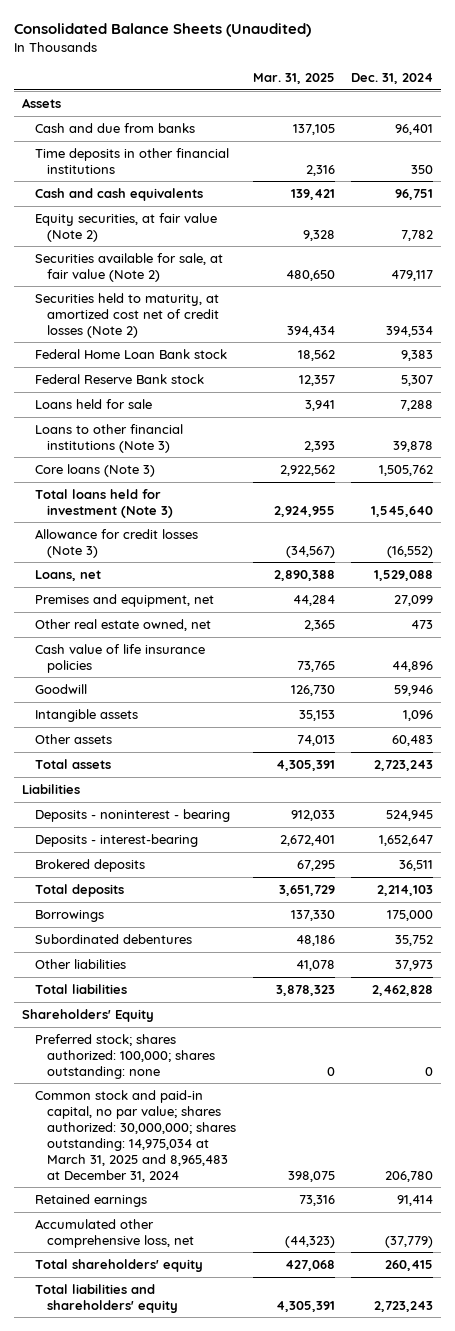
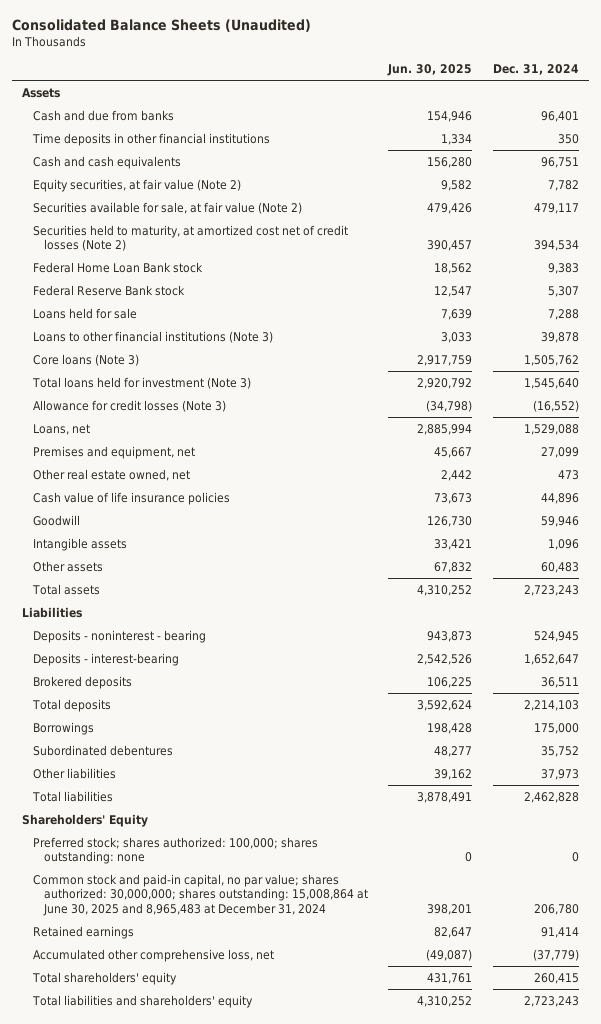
[252,73,335,85] Mar. 31, 2025 -> none
none -> [387,64,473,77] Jun. 30, 2025
[34,1089,237,1182] Common stock and paid-in capital, no par value; shares authorized: 30,000,000; shares outstanding: 14,975,034 at March 31, 2025 and 8,965,483 at December 31, 2024 -> [32,873,368,916] Common stock and paid-in capital, no par value; shares authorized: 30,000,000; shares outstanding: 15,008,864 at June 30, 2025 and 8,965,483 at December 31, 2024

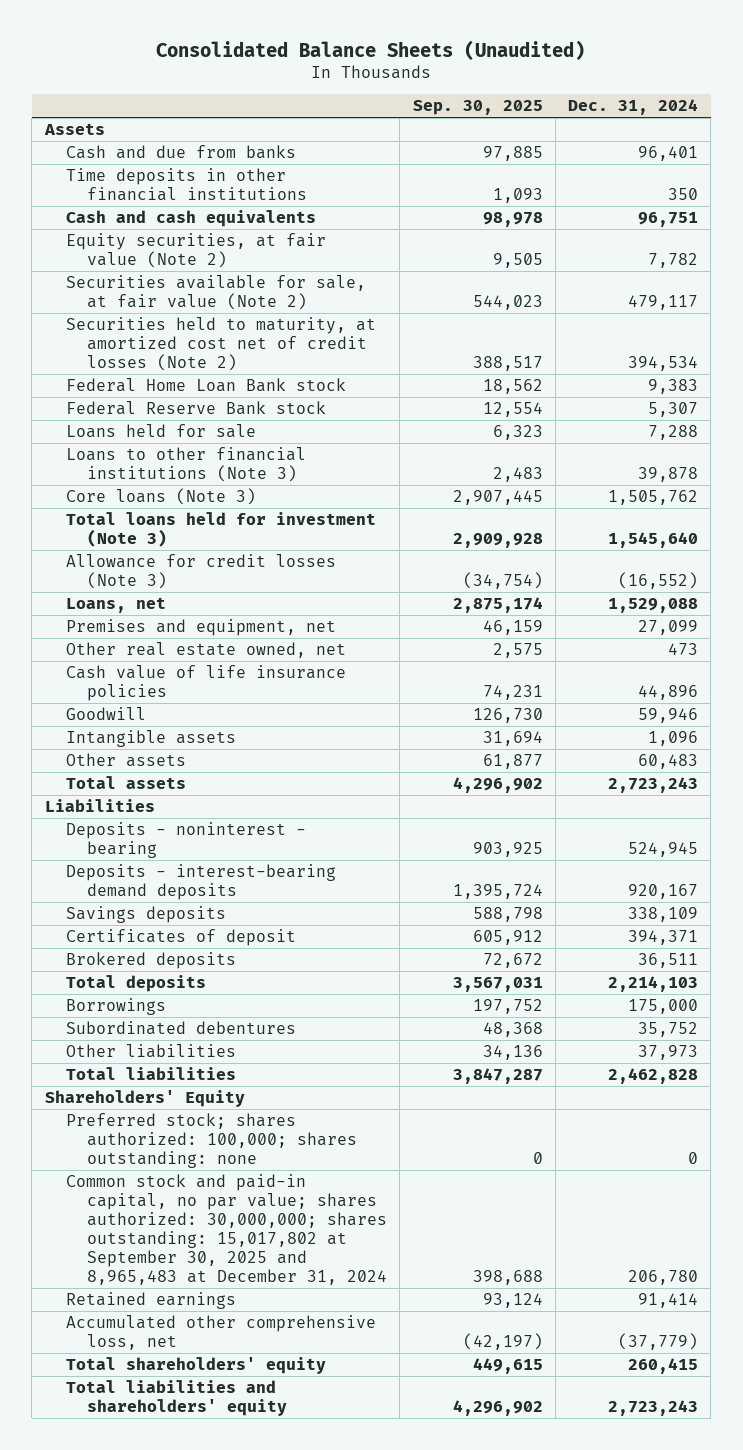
[387,64,473,77] Jun. 30, 2025 -> none
none -> [412,100,543,116] Sep. 30, 2025
[32,652,179,666] Deposits - interest-bearing -> [65,864,336,900] Deposits - interest-bearing demand deposits
[523,653,579,665] 1,652,647 -> [628,883,699,899] 920,167
none -> [65,906,226,924] Savings deposits
none -> [65,929,296,947] Certificates of deposit
[32,873,368,916] Common stock and paid-in capital, no par value; shares authorized: 30,000,000; shares outstanding: 15,008,864 at June 30, 2025 and 8,965,483 at December 31, 2024 -> [65,1174,388,1285] Common stock and paid-in capital, no par value; shares authorized: 30,000,000; shares outstanding: 15,017,802 at September 30, 2025 and 8,965,483 at December 31, 2024

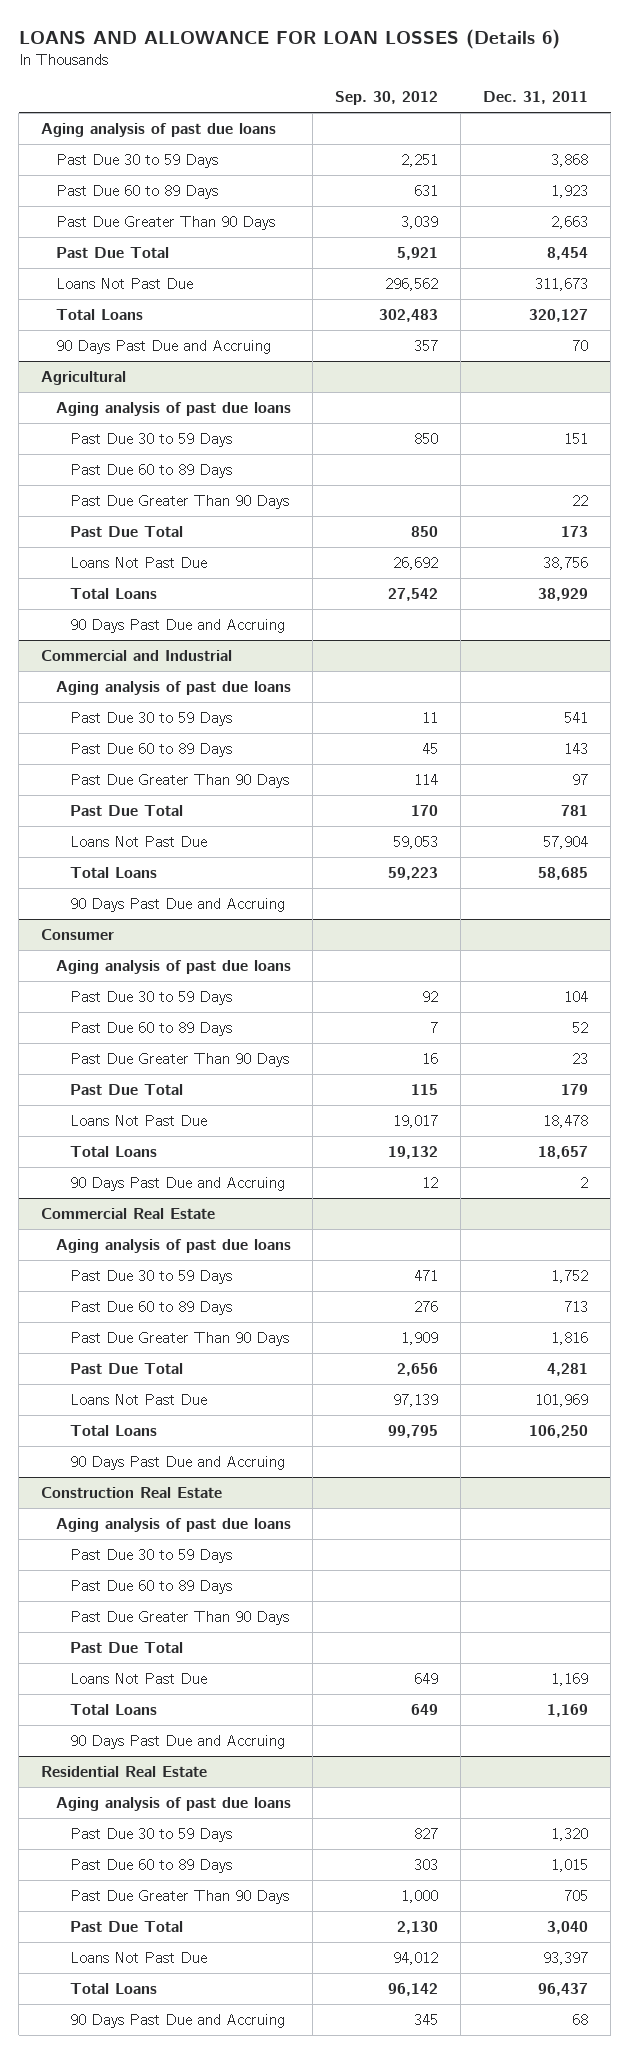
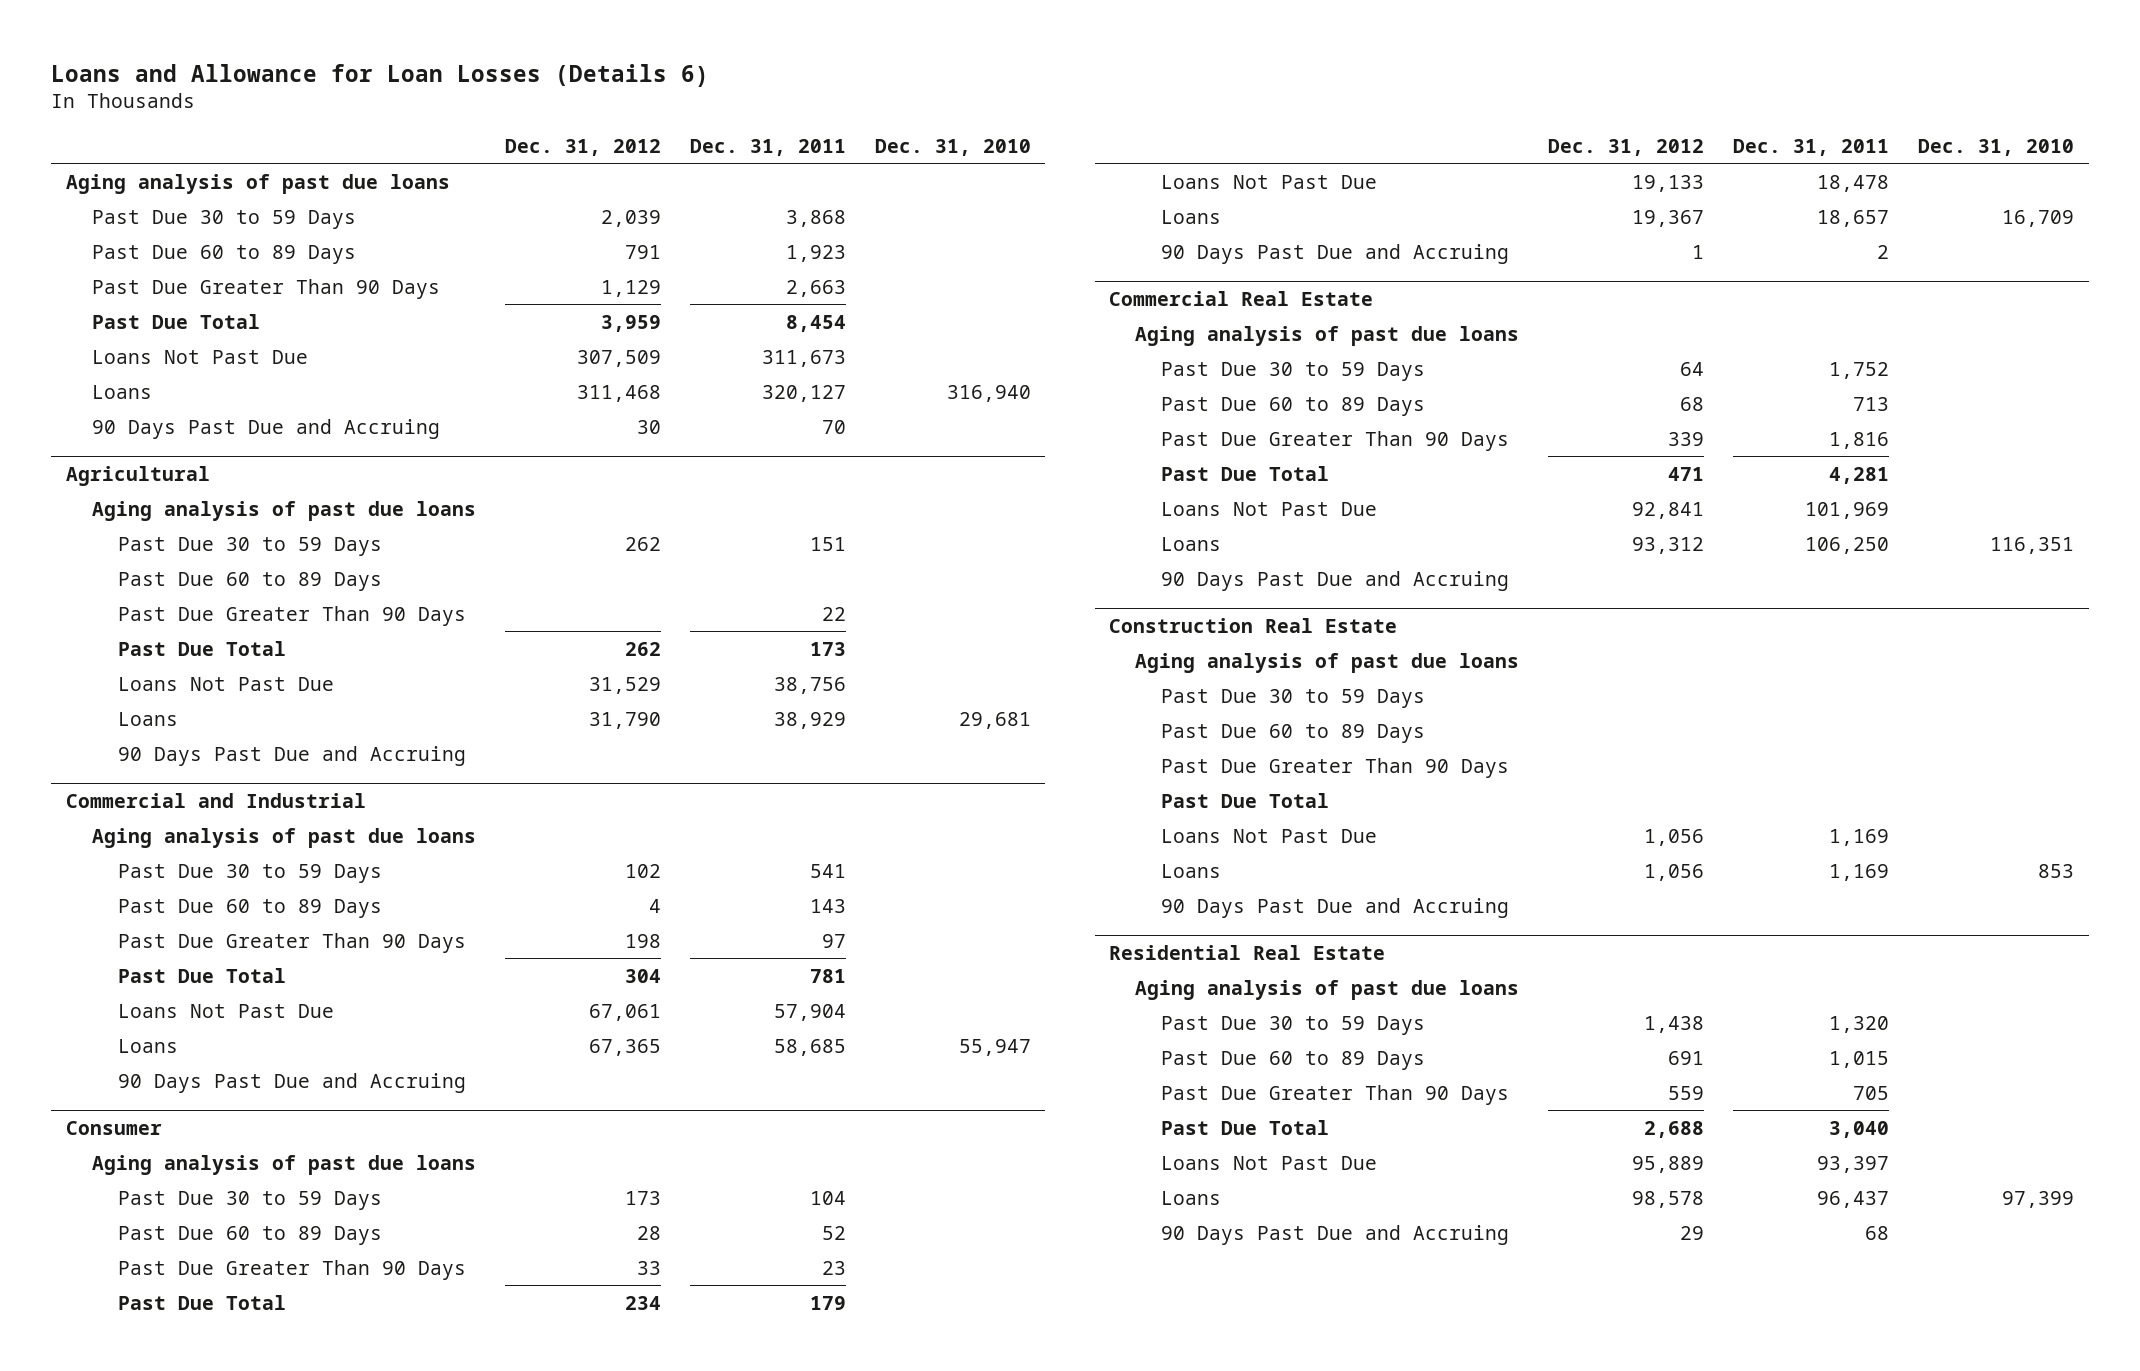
[18,28,560,49] LOANS AND ALLOWANCE FOR LOAN LOSSES (Details 6) -> [51,63,710,87] Loans and Allowance for Loan Losses (Details 6)
[335,91,439,106] Sep. 30, 2012 -> none
none -> [504,138,661,156] Dec. 31, 2012
none -> [874,138,1031,156] Dec. 31, 2010
[55,308,143,320] Total Loans -> [91,384,152,399] Loans
[69,587,157,599] Total Loans -> [117,711,178,726] Loans
[69,866,157,878] Total Loans -> [117,1038,178,1053] Loans
[69,1145,157,1157] Total Loans -> [1161,209,1222,224] Loans
[69,1424,157,1436] Total Loans -> [1161,536,1222,551] Loans
[69,1703,157,1715] Total Loans -> [1161,863,1222,878] Loans
[69,1982,157,1994] Total Loans -> [1161,1190,1222,1205] Loans

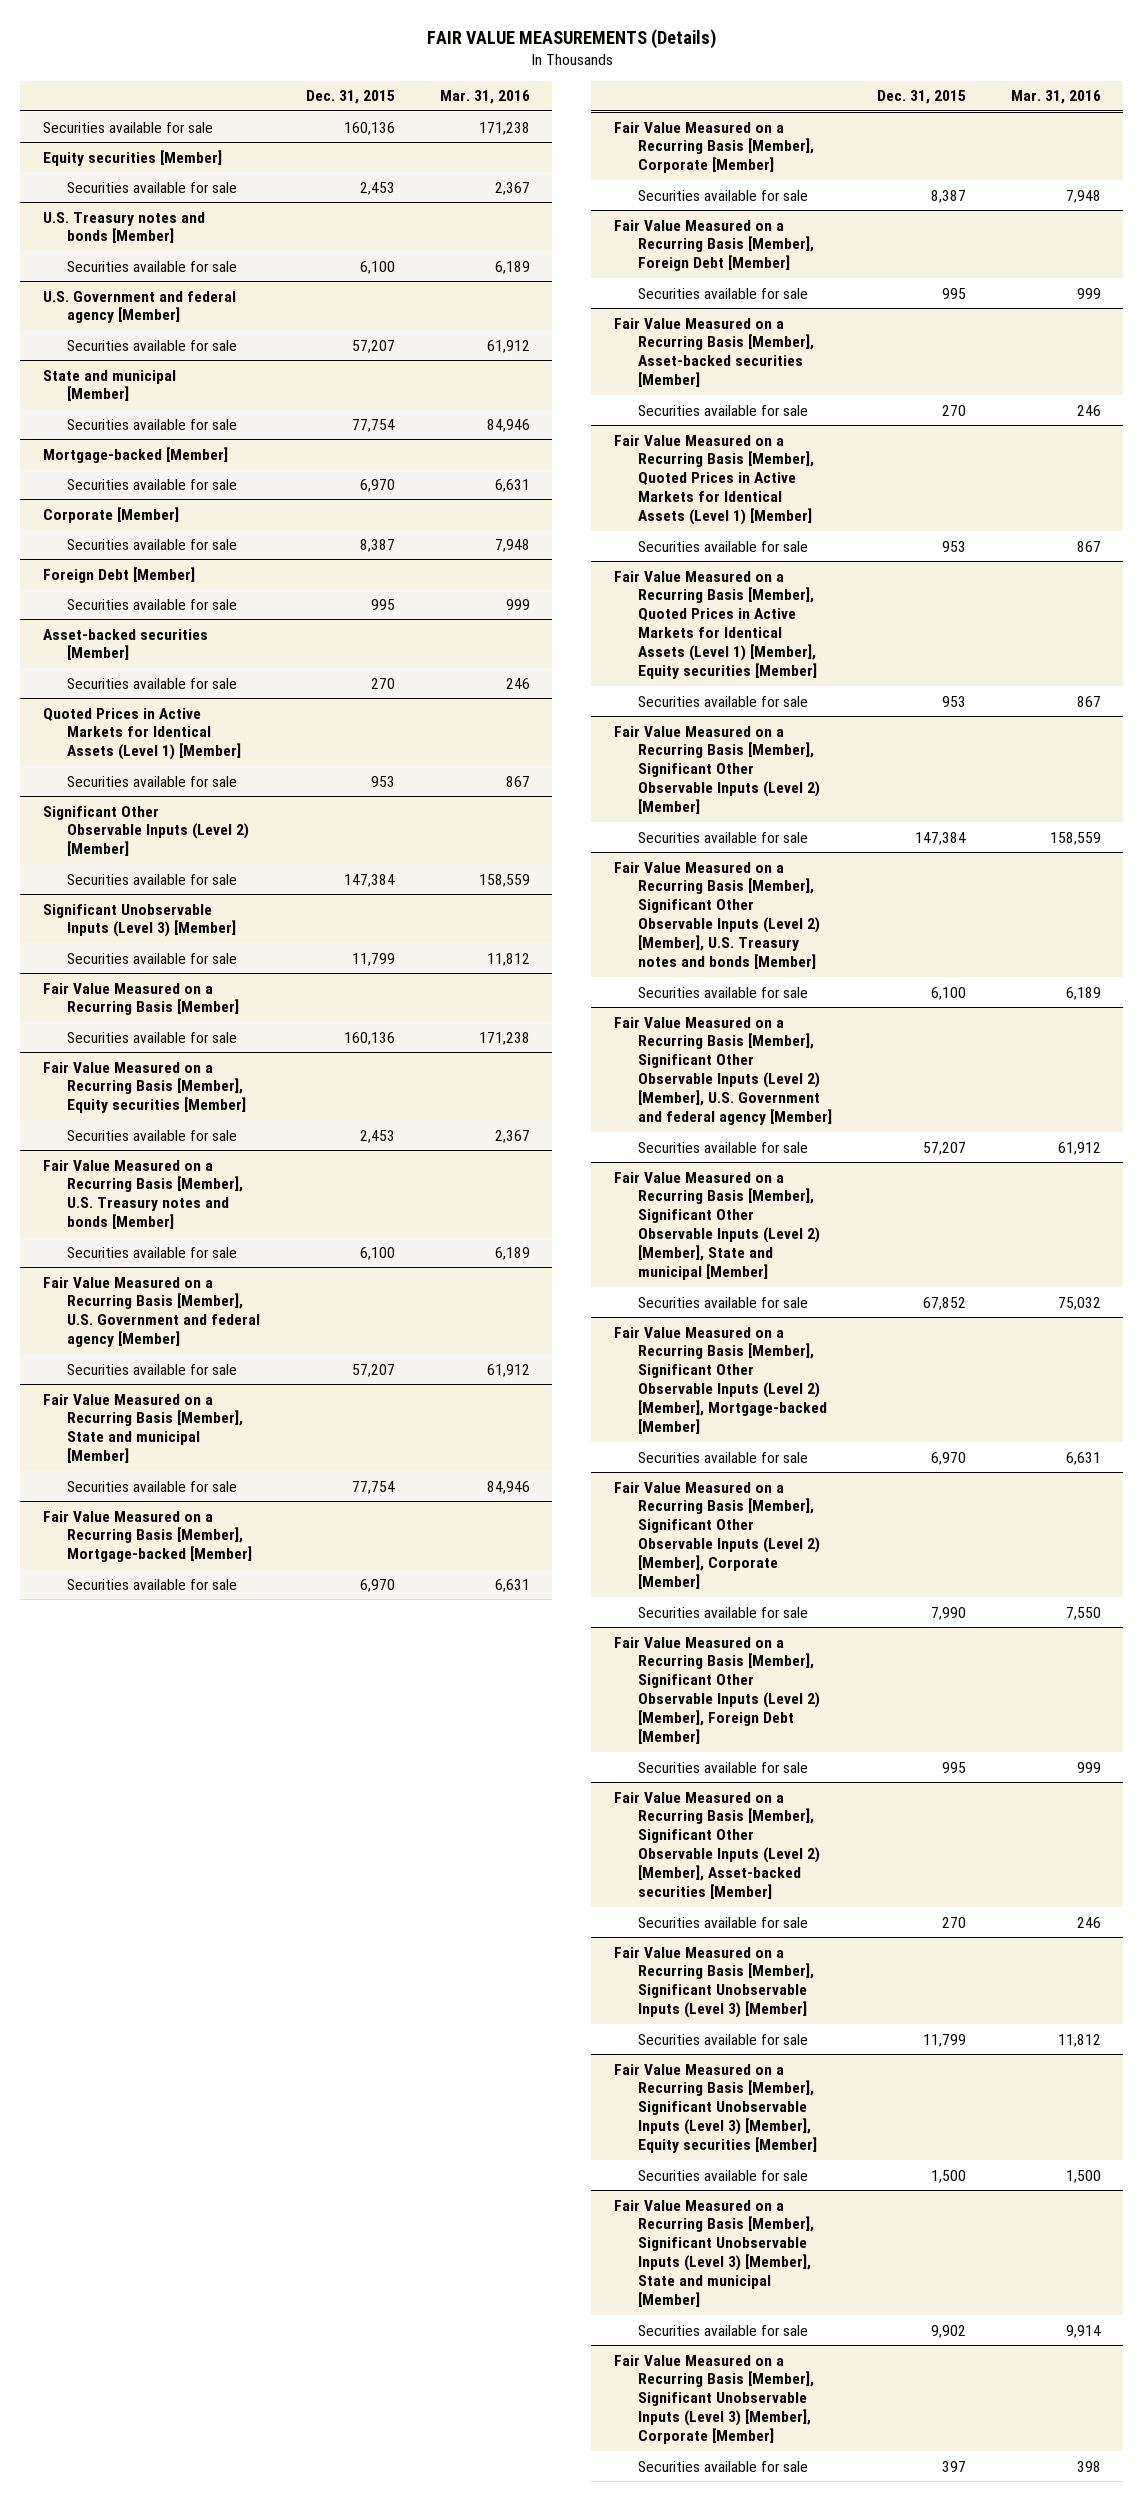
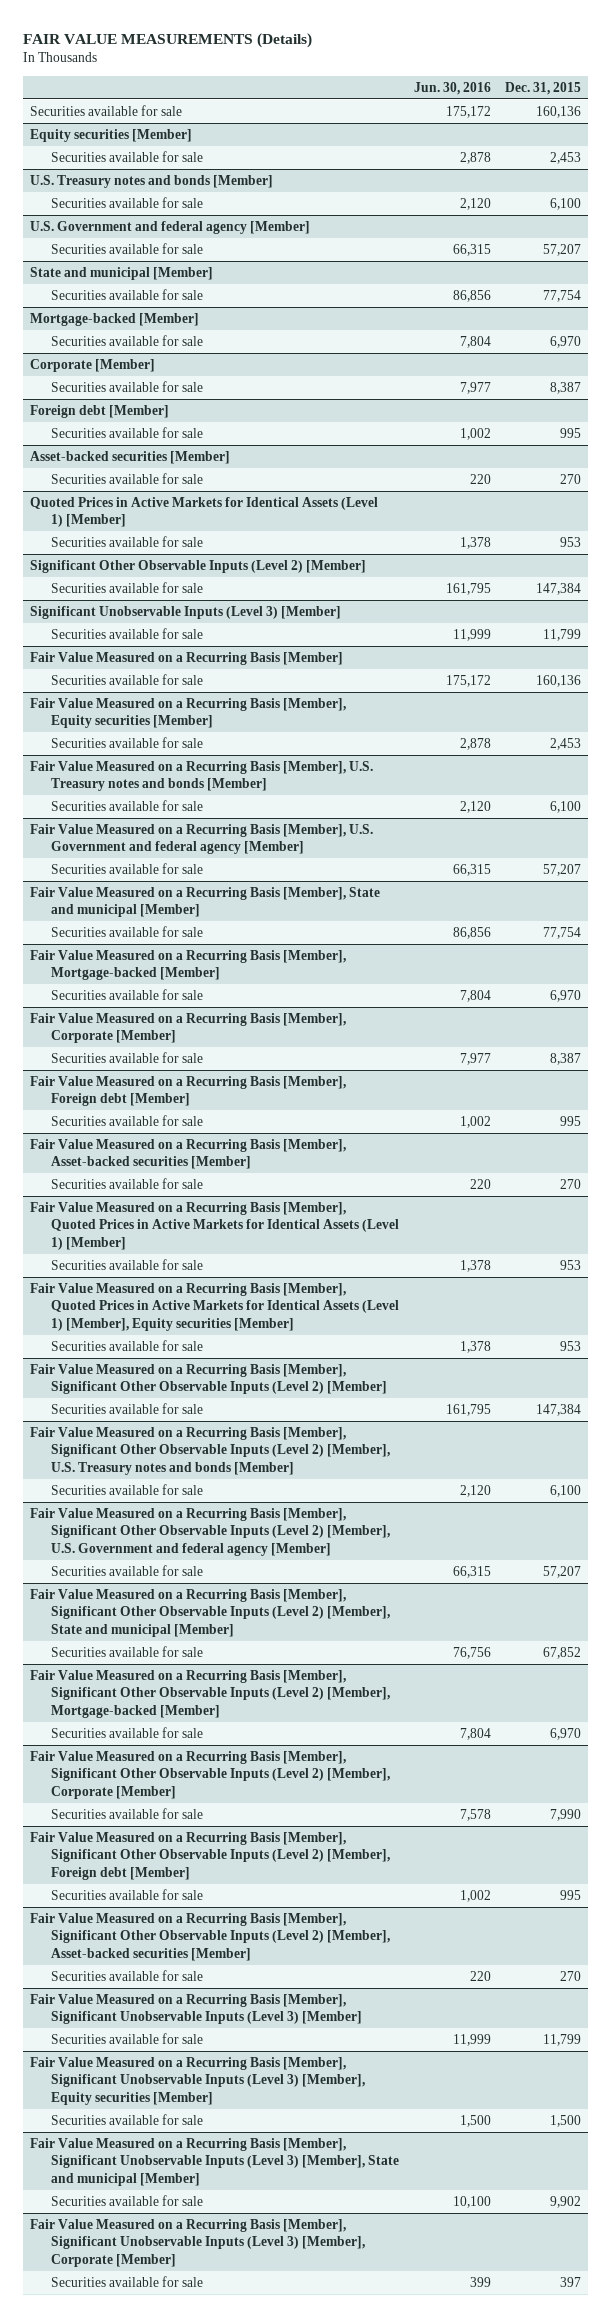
[439,90,530,105] Mar. 31, 2016 -> none
none -> [413,81,491,95] Jun. 30, 2016
[42,566,195,583] Foreign Debt [Member] -> [30,404,170,418] Foreign debt [Member]
[613,219,815,272] Fair Value Measured on a Recurring Basis [Member], Foreign Debt [Member] -> [30,1075,347,1107] Fair Value Measured on a Recurring Basis [Member], Foreign debt [Member]
[613,1636,821,1744] Fair Value Measured on a Recurring Basis [Member], Significant Other Observable Inputs (Level 2) [Member], Foreign Debt [Member] -> [30,1831,391,1880] Fair Value Measured on a Recurring Basis [Member], Significant Other Observable Inputs (Level 2) [Member], Foreign debt [Member]

